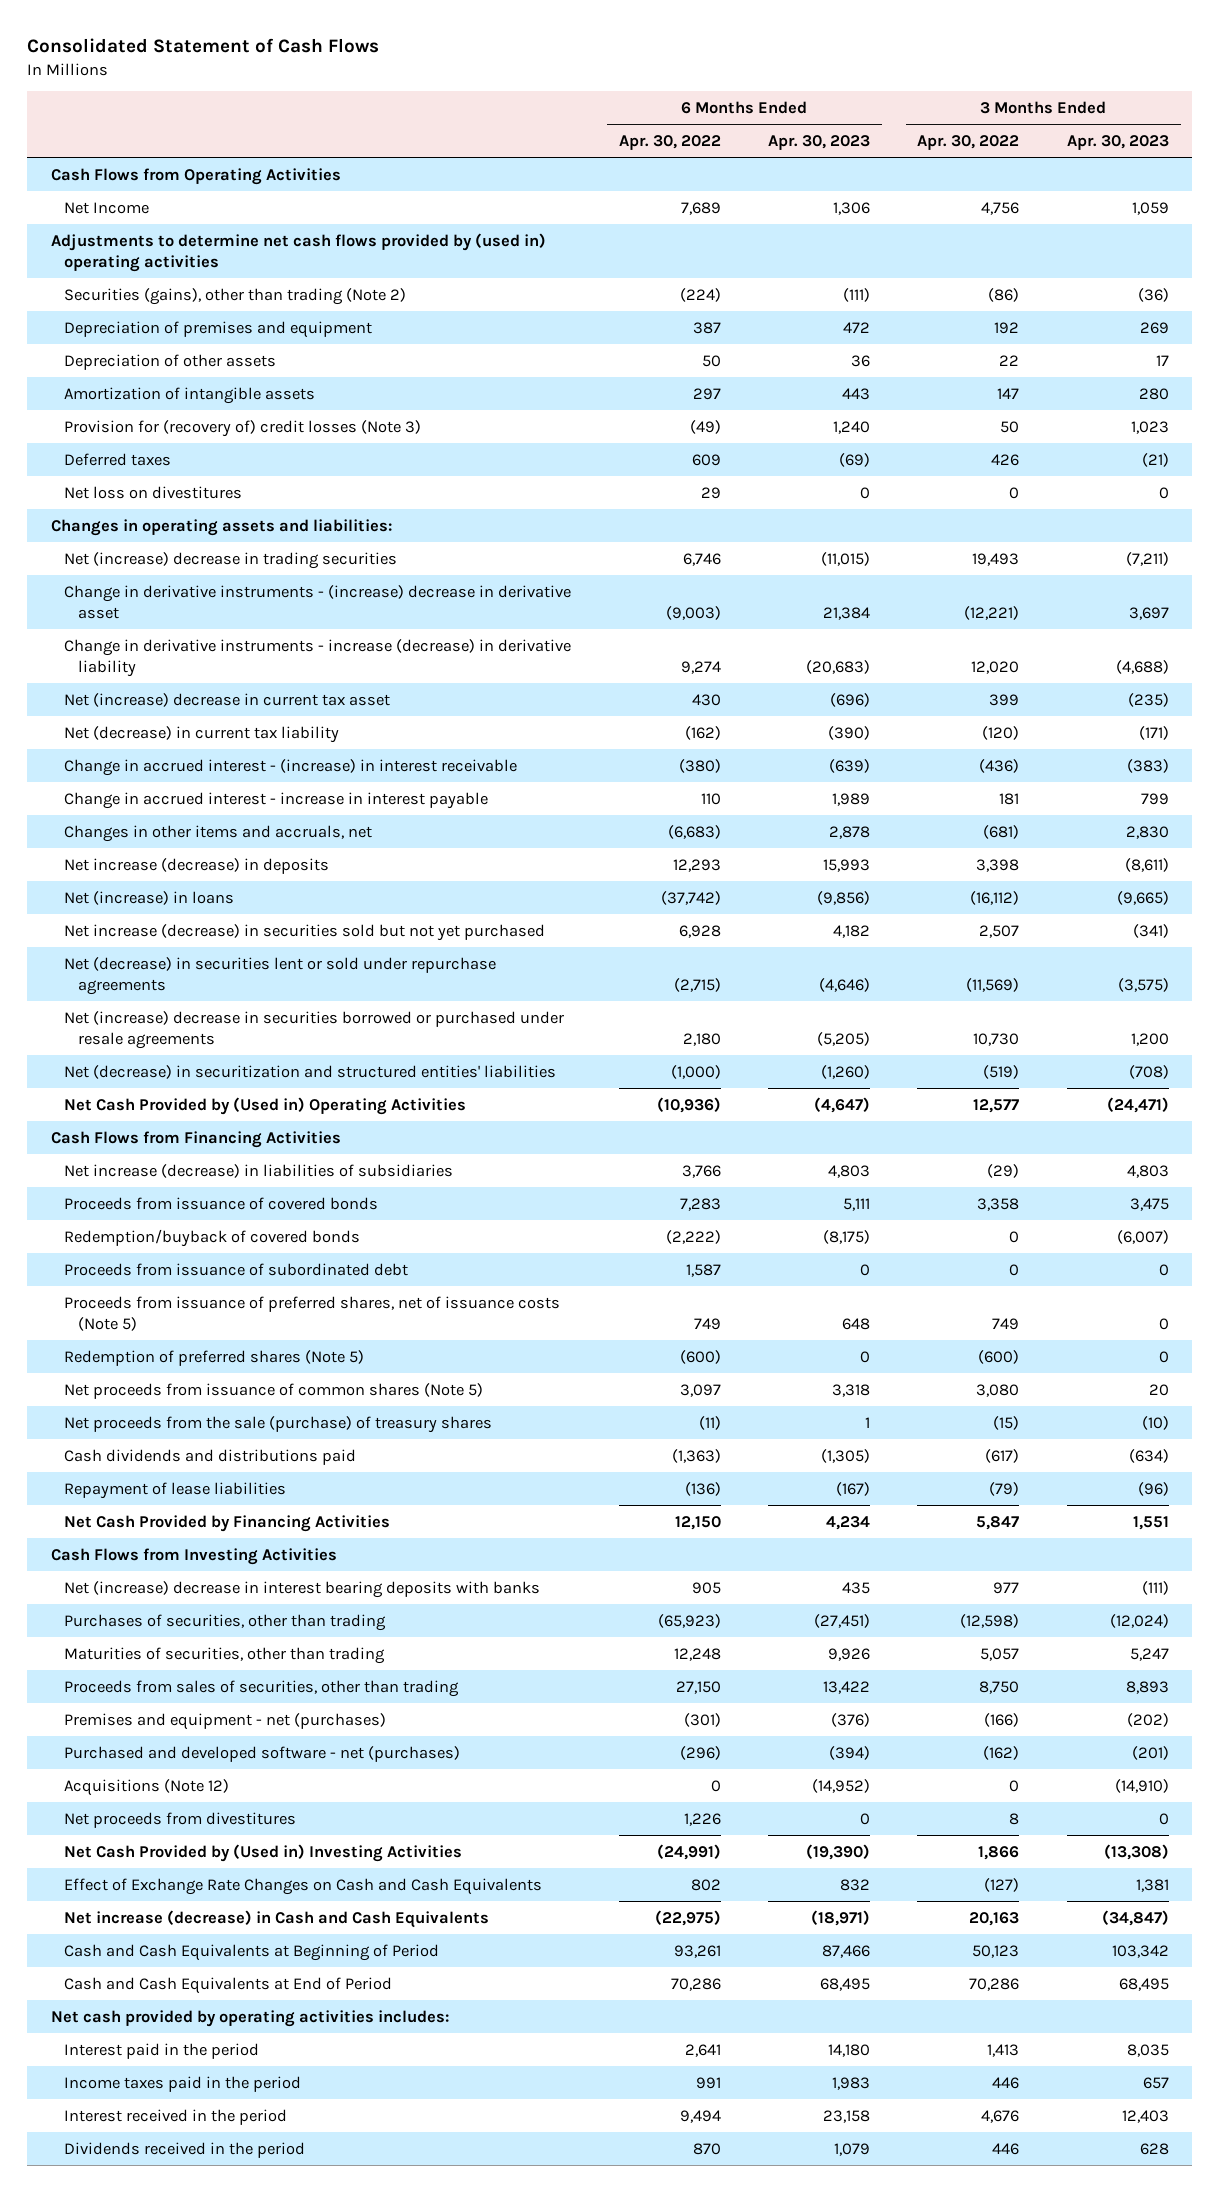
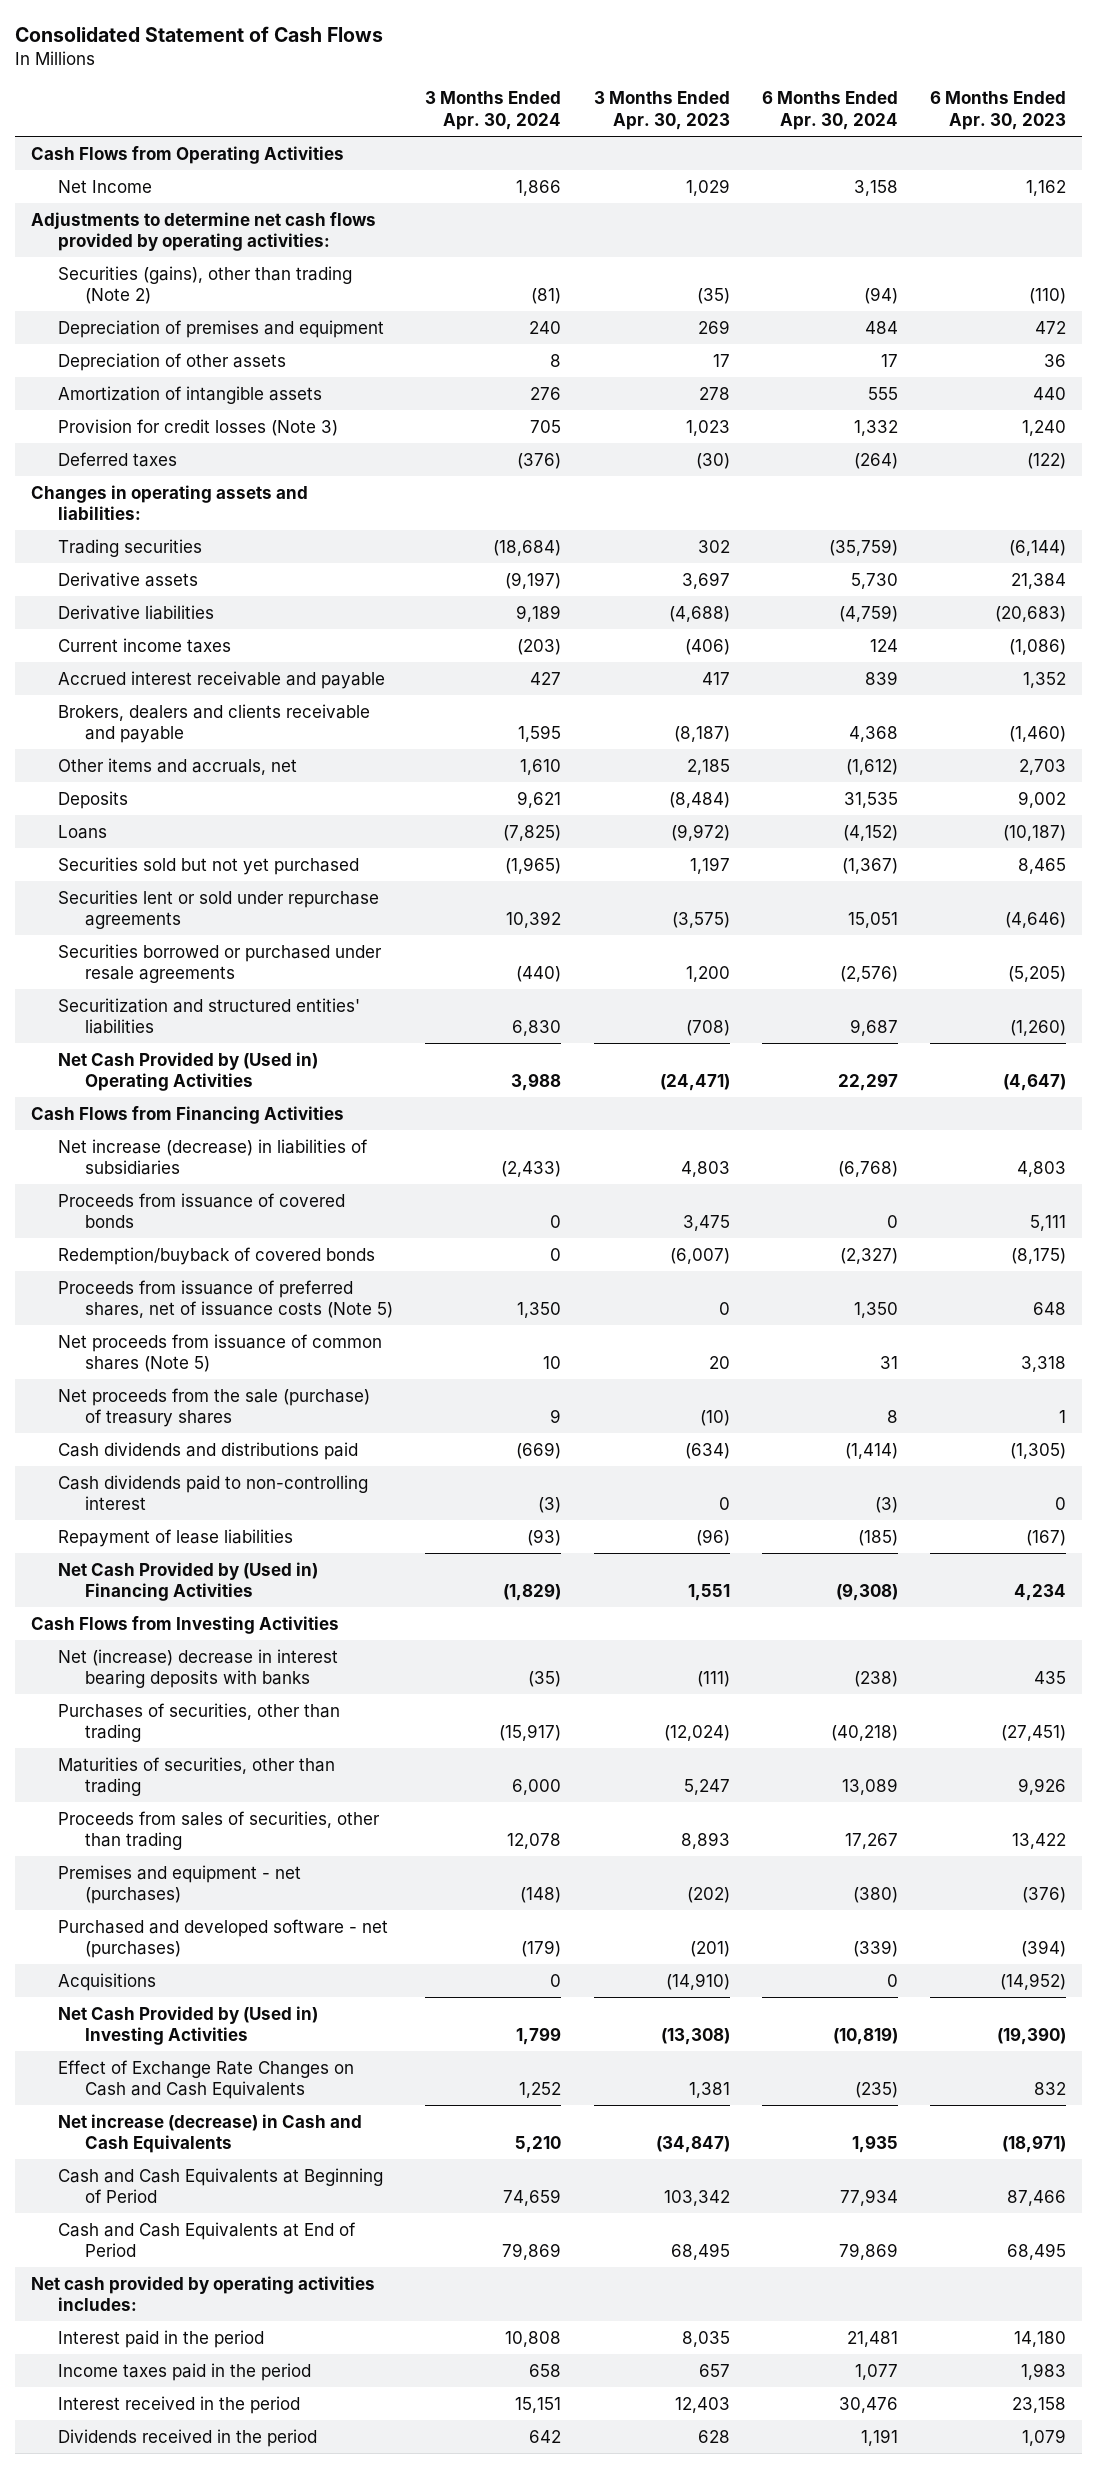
[618,134,721,150] Apr. 30, 2022 -> none
[917,134,1020,150] Apr. 30, 2022 -> none
none -> [425,91,562,131] 3 Months Ended Apr. 30, 2024
none -> [761,91,898,131] 6 Months Ended Apr. 30, 2024
[832,201,870,215] 1,306 -> [1026,179,1067,196] 1,162
[1131,201,1169,215] 1,059 -> [685,178,730,196] 1,029
[50,232,546,272] Adjustments to determine net cash flows provided by (used in) operating activities -> [31,211,377,252] Adjustments to determine net cash flows provided by operating activities:
[842,287,870,302] (111) -> [1029,288,1067,305] (110)
[1137,287,1169,302] (36) -> [696,288,730,305] (35)
[64,485,243,499] Net loss on divestitures -> none
[841,387,870,400] 443 -> [1033,386,1067,400] 440
[1138,387,1169,400] 280 -> [698,386,730,400] 278
[64,419,422,437] Provision for (recovery of) credit losses (Note 3) -> [58,418,339,436] Provision for credit losses (Note 3)
[838,452,870,467] (69) -> [1027,452,1067,469] (122)
[1141,452,1169,467] (21) -> [695,452,730,469] (30)
[64,692,391,707] Net (increase) decrease in current tax asset -> none
[64,725,340,743] Net (decrease) in current tax liability -> none
[64,758,518,776] Change in accrued interest - (increase) in interest receivable -> none
[64,791,489,809] Change in accrued interest - increase in interest payable -> none
[64,551,398,569] Net (increase) decrease in trading securities -> [58,538,203,557] Trading securities
[820,551,870,566] (11,015) -> [1009,539,1067,556] (6,144)
[1125,551,1169,566] (7,211) -> [697,539,730,553] 302
[64,584,572,619] Change in derivative instruments - (increase) decrease in derivative asset -> [58,571,199,587] Derivative assets
[64,638,572,677] Change in derivative instruments - increase (decrease) in derivative liability -> [58,604,215,620] Derivative liabilities
none -> [58,637,232,653] Current income taxes
none -> [58,670,386,689] Accrued interest receivable and payable
none -> [58,703,371,744] Brokers, dealers and clients receivable and payable
[64,824,373,842] Changes in other items and accruals, net -> [58,757,298,775] Other items and accruals, net
[828,825,870,839] 2,878 -> [1019,758,1067,775] 2,703
[1125,825,1169,839] 2,830 -> [686,758,730,775] 2,185
[64,857,330,874] Net increase (decrease) in deposits -> [58,790,129,809] Deposits
[822,858,870,872] 15,993 -> [1018,790,1067,808] 9,002
[1124,857,1169,872] (8,611) -> [668,791,730,808] (8,484)
[64,890,235,905] Net (increase) in loans -> [58,824,108,839] Loans
[816,890,870,905] (9,856) -> [1003,824,1067,841] (10,187)
[1116,890,1169,905] (9,665) -> [670,823,730,841] (9,972)
[64,923,546,941] Net increase (decrease) in securities sold but not yet purchased -> [58,856,360,875] Securities sold but not yet purchased
[832,924,870,938] 4,182 -> [1018,857,1067,874] 8,465
[1132,923,1169,938] (341) -> [689,856,730,874] 1,197
[64,956,497,995] Net (decrease) in securities lent or sold under repurchase agreements -> [58,889,380,930] Securities lent or sold under repurchase agreements
[64,1010,565,1049] Net (increase) decrease in securities borrowed or purchased under resale agreements -> [58,943,383,984] Securities borrowed or purchased under resale agreements
[64,1064,557,1079] Net (decrease) in securitization and structured entities' liabilities -> [58,997,361,1035] Securitization and structured entities' liabilities
[64,1262,409,1276] Proceeds from issuance of subordinated debt -> none
[64,1349,365,1366] Redemption of preferred shares (Note 5) -> none
none -> [58,1474,369,1511] Cash dividends paid to non-controlling interest
[64,1514,391,1532] Net Cash Provided by Financing Activities -> [58,1561,319,1602] Net Cash Provided by (Used in) Financing Activities
[64,1811,297,1828] Net proceeds from divestitures -> none
[64,1778,230,1796] Acquisitions (Note 12) -> [58,1972,157,1991] Acquisitions

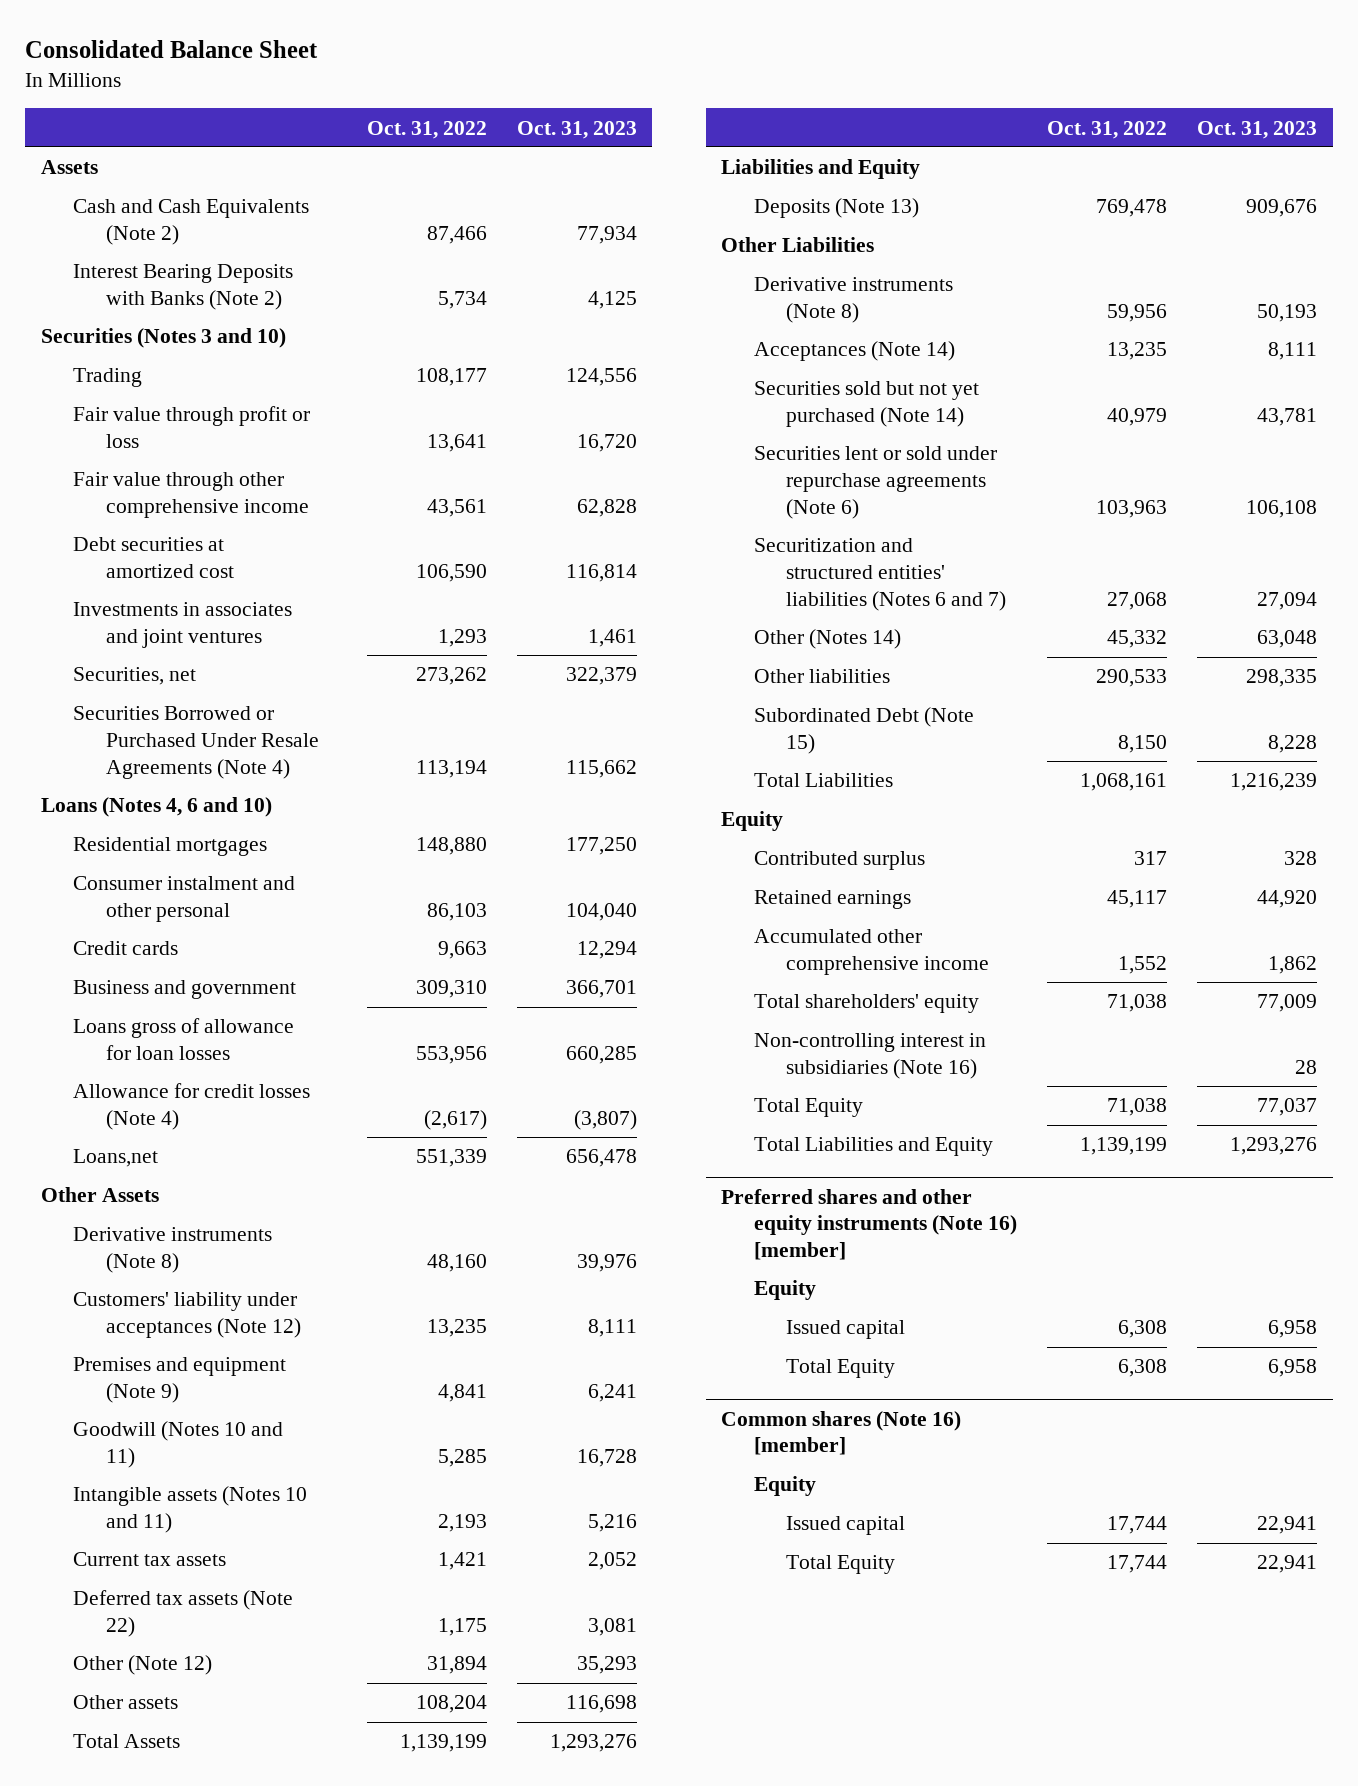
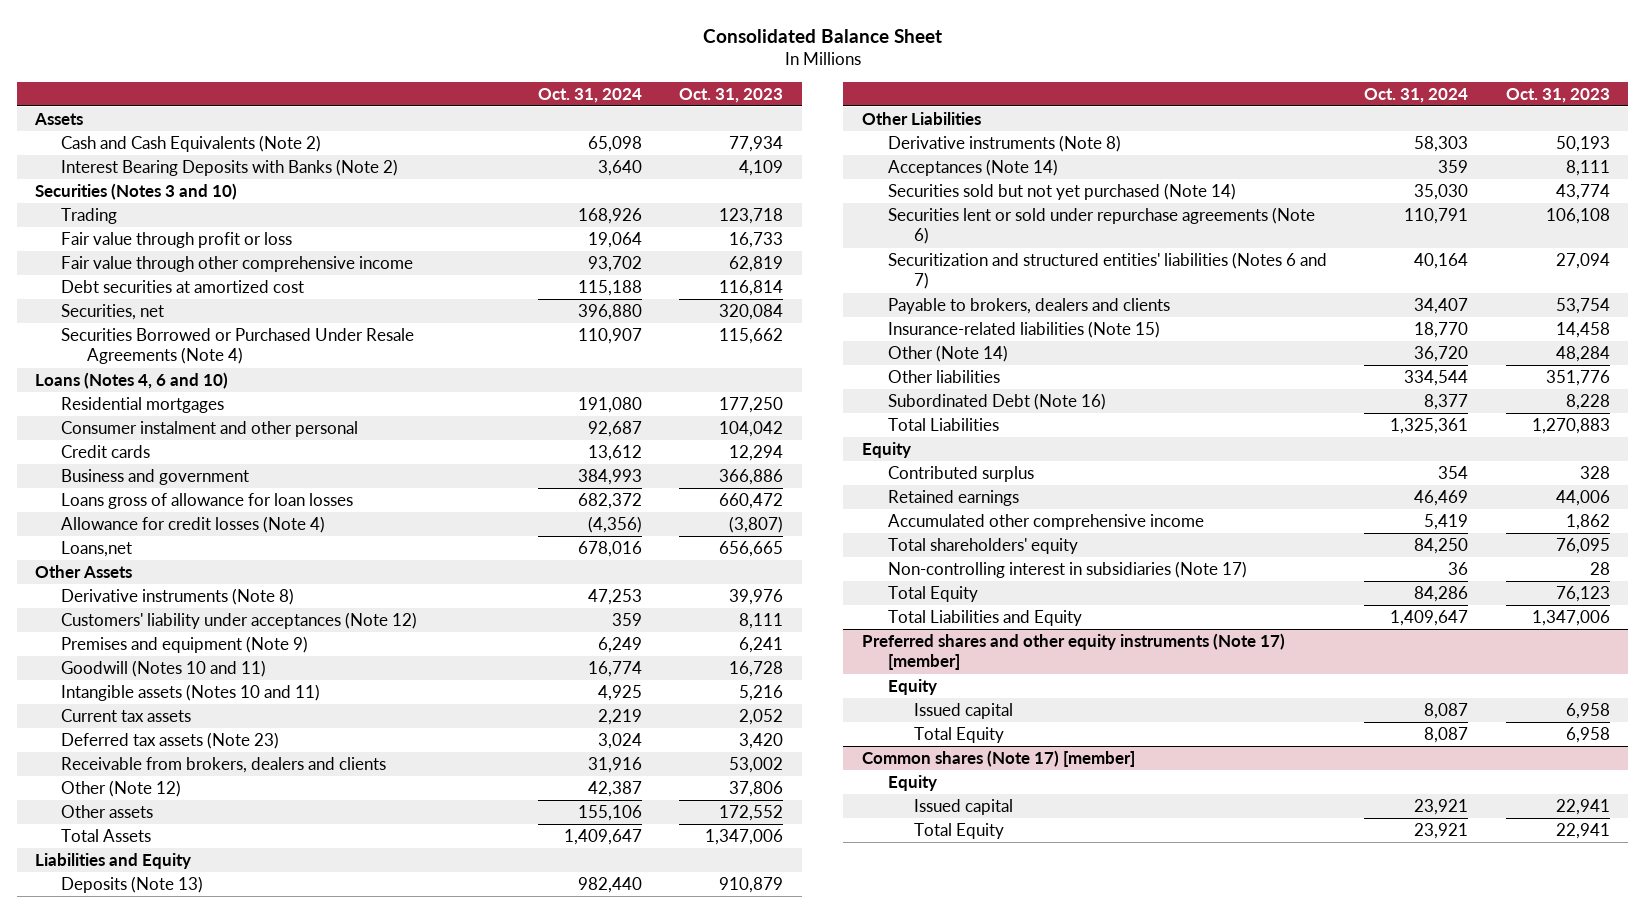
[366,120,487,139] Oct. 31, 2022 -> none
none -> [537,87,642,103] Oct. 31, 2024
[588,290,638,309] 4,125 -> [739,160,784,177] 4,109
[566,368,638,387] 124,556 -> [719,208,784,225] 123,718
[577,433,638,452] 16,720 -> [729,232,784,249] 16,733
[577,498,638,517] 62,828 -> [729,256,784,273] 62,819
[73,602,293,648] Investments in associates and joint ventures -> none
[566,667,638,686] 322,379 -> [719,304,784,321] 320,084
[566,902,638,921] 104,040 -> [719,421,784,438] 104,042
[566,980,638,999] 366,701 -> [719,469,784,486] 366,886
[566,1045,638,1064] 660,285 -> [719,493,784,510] 660,472
[566,1149,638,1168] 656,478 -> [719,541,784,558] 656,665
[73,1590,294,1637] Deferred tax assets (Note 22) -> [61,732,280,750] Deferred tax assets (Note 23)
[588,1617,638,1636] 3,081 -> [739,733,784,750] 3,420
none -> [61,757,387,774] Receivable from brokers, dealers and clients
[577,1656,638,1675] 35,293 -> [729,781,784,798] 37,806
[566,1695,638,1714] 116,698 -> [719,805,784,822] 172,552
[550,1734,638,1753] 1,293,276 -> [705,829,784,846] 1,347,006
[1246,199,1318,218] 909,676 -> [719,877,784,894] 910,879
[1257,407,1318,426] 43,781 -> [1555,184,1610,201] 43,774
none -> [887,298,1170,315] Payable to brokers, dealers and clients
none -> [887,321,1160,339] Insurance-related liabilities (Note 15)
[753,629,901,650] Other (Notes 14) -> [887,345,1008,363] Other (Note 14)
[1257,630,1318,649] 63,048 -> [1555,346,1610,363] 48,284
[1246,669,1318,688] 298,335 -> [1545,370,1610,387] 351,776
[753,707,974,754] Subordinated Debt (Note 15) -> [887,393,1106,411] Subordinated Debt (Note 16)
[1230,773,1318,792] 1,216,239 -> [1531,418,1610,435] 1,270,883
[1257,890,1318,909] 44,920 -> [1555,490,1610,507] 44,006
[1257,994,1318,1013] 77,009 -> [1555,538,1610,555] 76,095
[753,1033,986,1079] Non-controlling interest in subsidiaries (Note 16) -> [887,561,1247,579] Non-controlling interest in subsidiaries (Note 17)
[1257,1098,1318,1117] 77,037 -> [1555,586,1610,603] 76,123
[1230,1137,1318,1156] 1,293,276 -> [1531,610,1610,627] 1,347,006
[720,1188,1017,1261] Preferred shares and other equity instruments (Note 16) [member] -> [862,633,1286,671] Preferred shares and other equity instruments (Note 17) [member]
[720,1410,961,1456] Common shares (Note 16) [member] -> [862,750,1136,768] Common shares (Note 17) [member]

